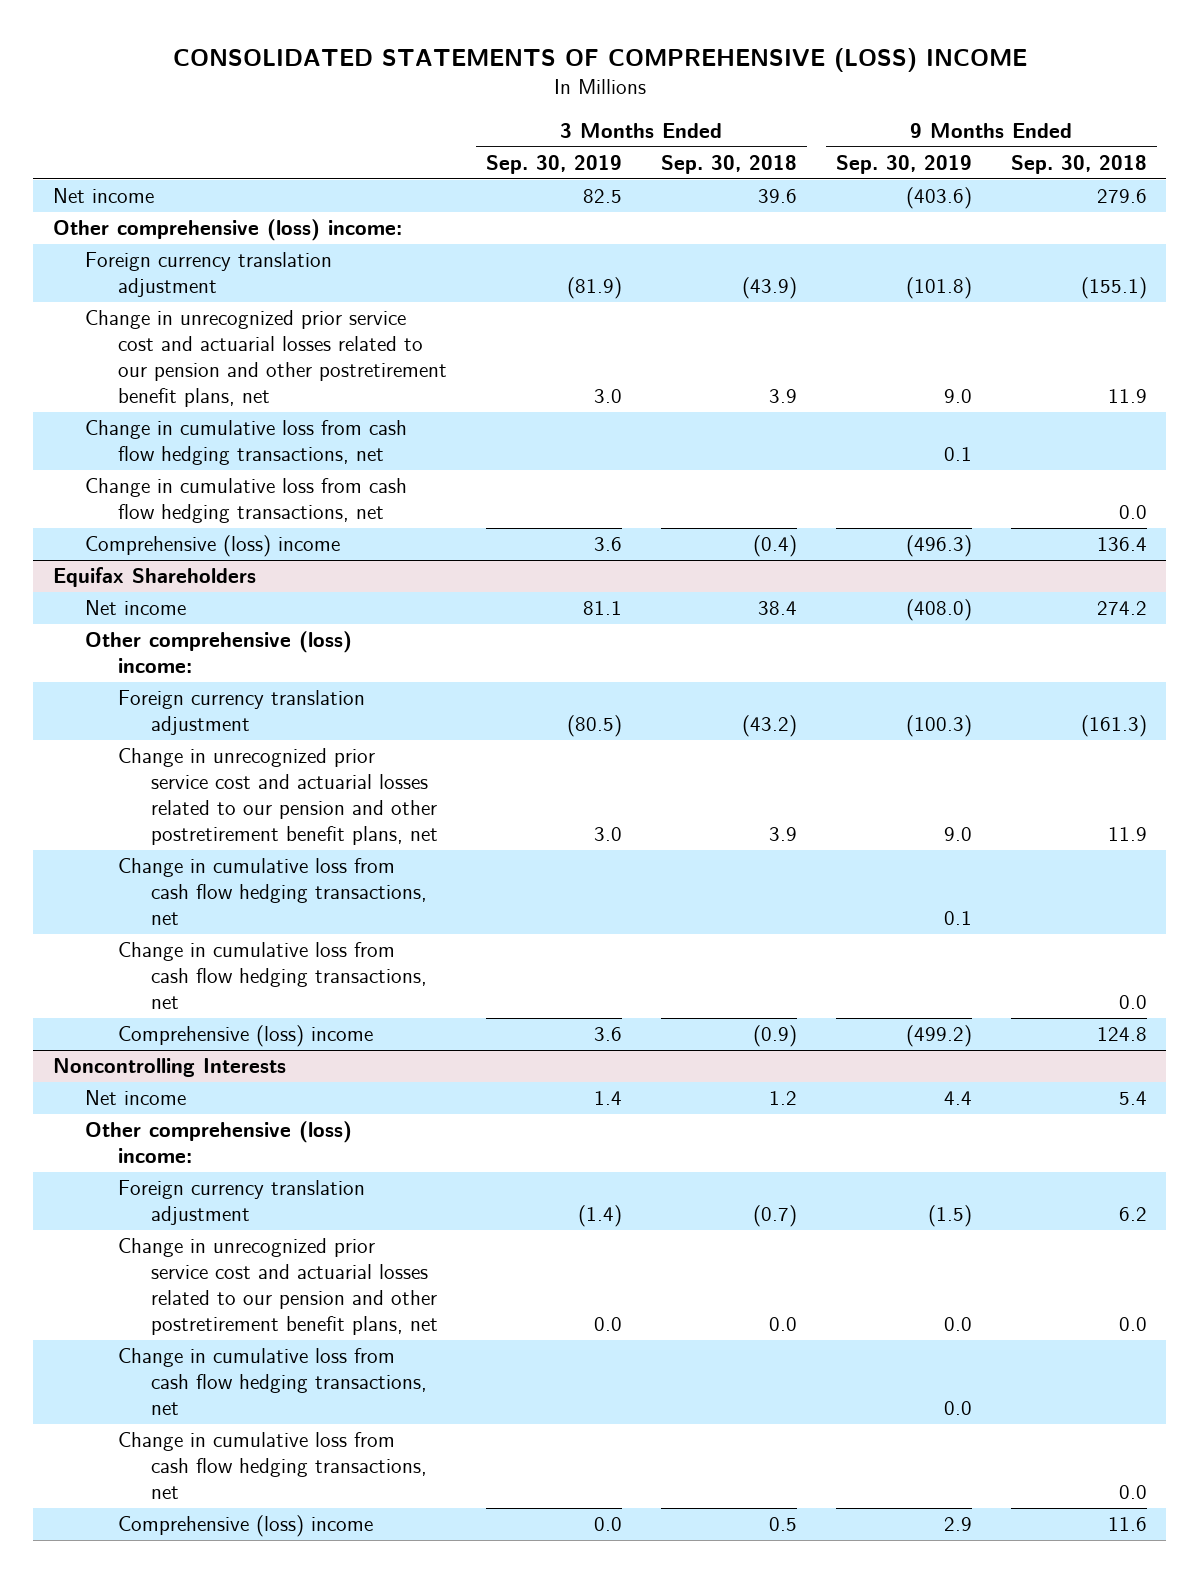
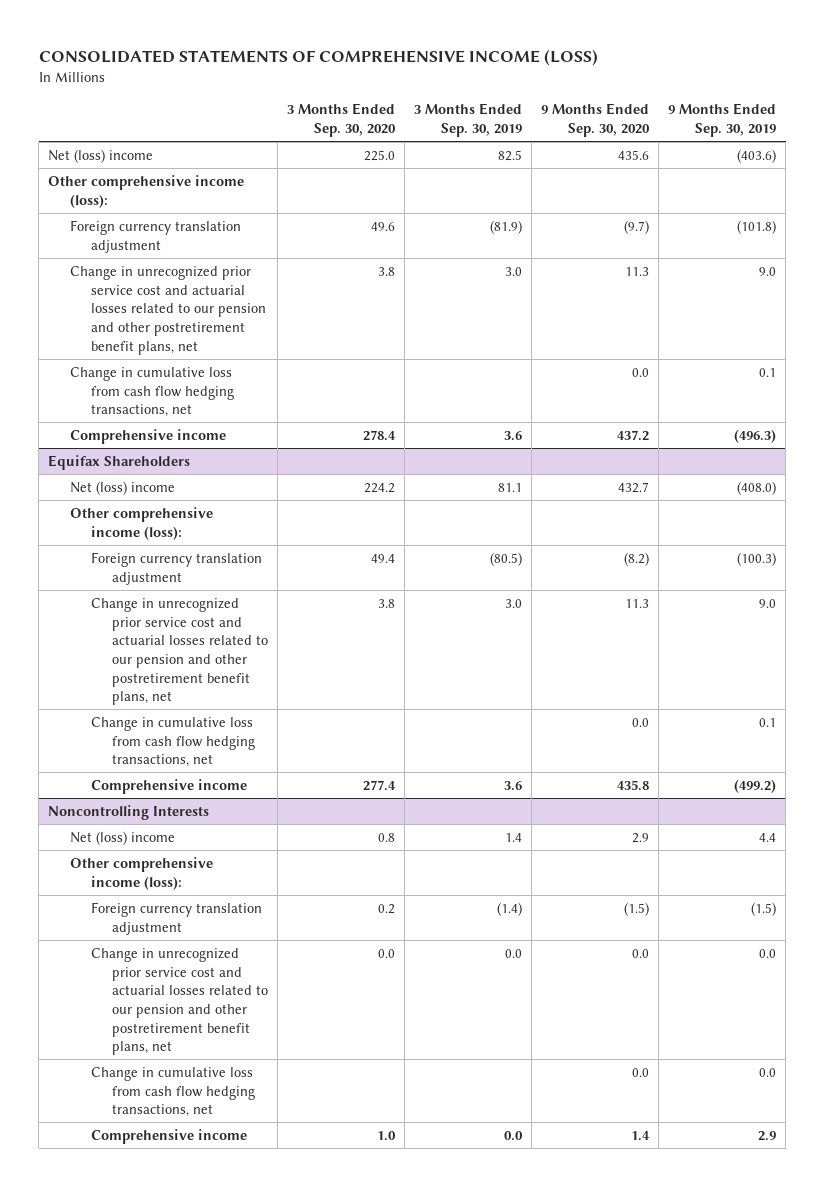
[172,47,1027,72] CONSOLIDATED STATEMENTS OF COMPREHENSIVE (LOSS) INCOME -> [38,48,598,66] CONSOLIDATED STATEMENTS OF COMPREHENSIVE INCOME (LOSS)
[660,155,797,175] Sep. 30, 2018 -> none
[1010,155,1147,175] Sep. 30, 2018 -> none
none -> [286,103,396,137] 3 Months Ended Sep. 30, 2020
none -> [541,103,651,137] 9 Months Ended Sep. 30, 2020
[52,188,154,204] Net income -> [48,148,154,163] Net (loss) income
[52,219,402,242] Other comprehensive (loss) income: -> [48,174,245,208] Other comprehensive income (loss):
[85,478,408,524] Change in cumulative loss from cash flow hedging transactions, net -> none
[85,535,341,558] Comprehensive (loss) income -> [69,428,226,444] Comprehensive income
[85,600,187,616] Net income -> [69,480,175,495] Net (loss) income
[85,631,353,674] Other comprehensive (loss) income: -> [69,506,213,540] Other comprehensive income (loss):
[117,942,427,1010] Change in cumulative loss from cash flow hedging transactions, net -> none
[117,1025,373,1048] Comprehensive (loss) income -> [90,778,247,794] Comprehensive income
[85,1090,187,1106] Net income -> [69,830,175,845] Net (loss) income
[85,1121,353,1164] Other comprehensive (loss) income: -> [69,856,213,890] Other comprehensive income (loss):
[117,1432,427,1500] Change in cumulative loss from cash flow hedging transactions, net -> none
[117,1515,373,1538] Comprehensive (loss) income -> [90,1128,247,1144] Comprehensive income

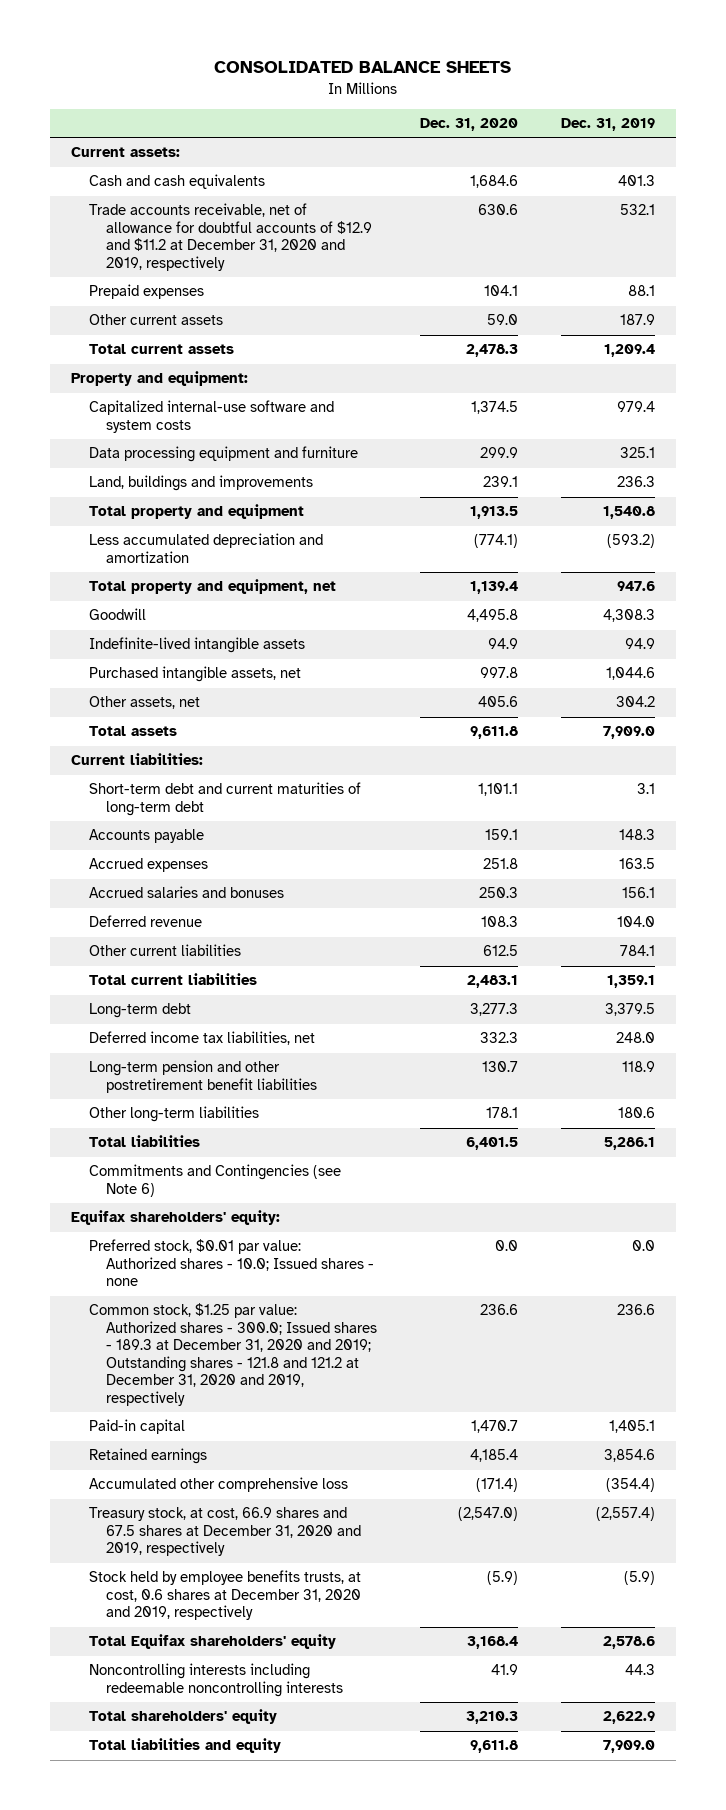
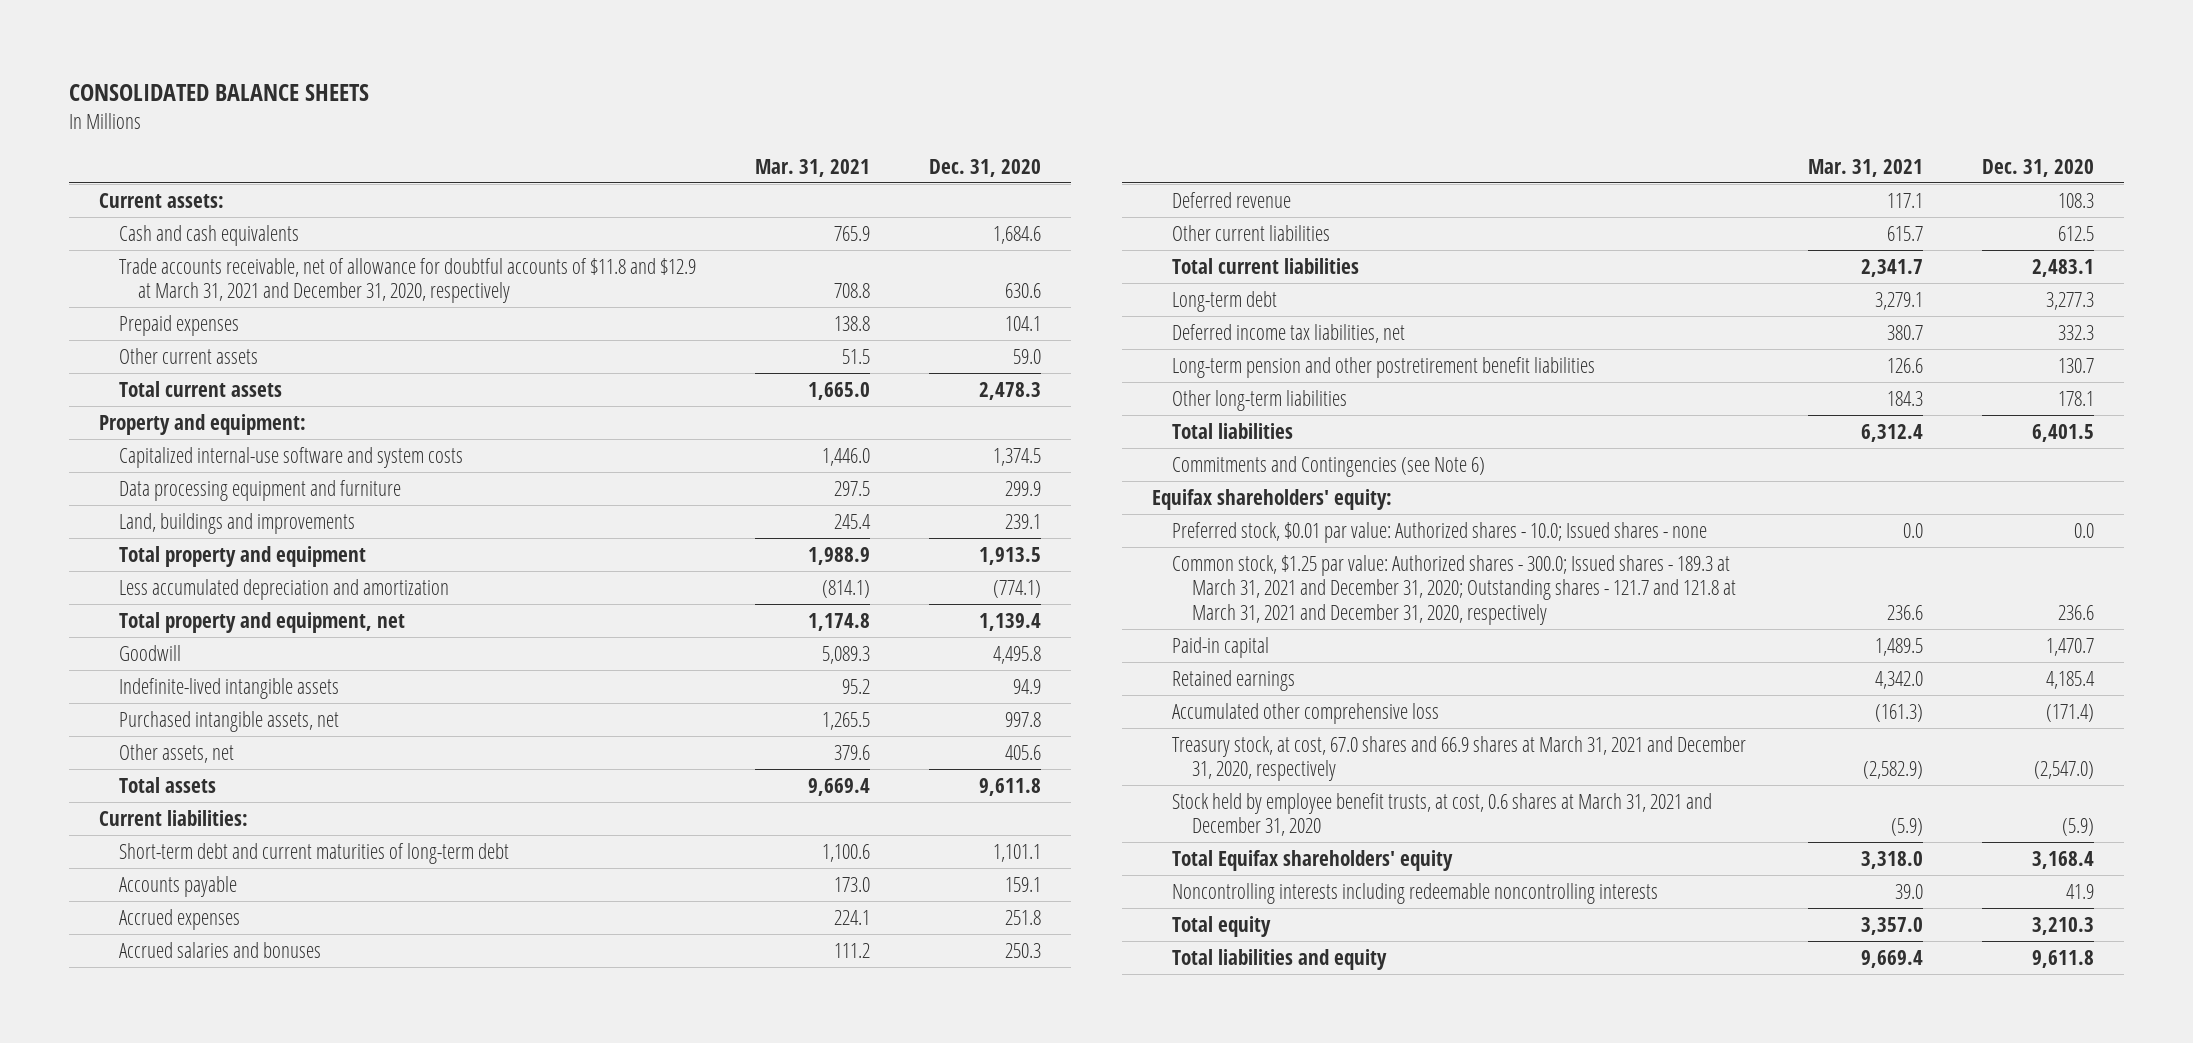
[560,118,655,132] Dec. 31, 2019 -> none
none -> [754,158,870,177] Mar. 31, 2021
[88,203,373,271] Trade accounts receivable, net of allowance for doubtful accounts of $12.9 and $11.2 at December 31, 2020 and 2019, respectively -> [118,257,696,304] Trade accounts receivable, net of allowance for doubtful accounts of $11.8 and $12.9 at March 31, 2021 and December 31, 2020, respectively
[88,1303,378,1406] Common stock, $1.25 par value: Authorized shares - 300.0; Issued shares - 189.3 at December 31, 2020 and 2019; Outstanding shares - 121.8 and 121.2 at December 31, 2020 and 2019, respectively -> [1172,554,1737,626] Common stock, $1.25 par value: Authorized shares - 300.0; Issued shares - 189.3 at March 31, 2021 and December 31, 2020; Outstanding shares - 121.7 and 121.8 at March 31, 2021 and December 31, 2020, respectively
[88,1507,362,1557] Treasury stock, at cost, 66.9 shares and 67.5 shares at December 31, 2020 and 2019, respectively -> [1172,735,1747,782] Treasury stock, at cost, 67.0 shares and 66.9 shares at March 31, 2021 and December 31, 2020, respectively
[88,1570,362,1621] Stock held by employee benefits trusts, at cost, 0.6 shares at December 31, 2020 and 2019, respectively -> [1172,792,1713,837] Stock held by employee benefit trusts, at cost, 0.6 shares at March 31, 2021 and December 31, 2020
[88,1709,277,1725] Total shareholders' equity -> [1172,915,1272,937] Total equity

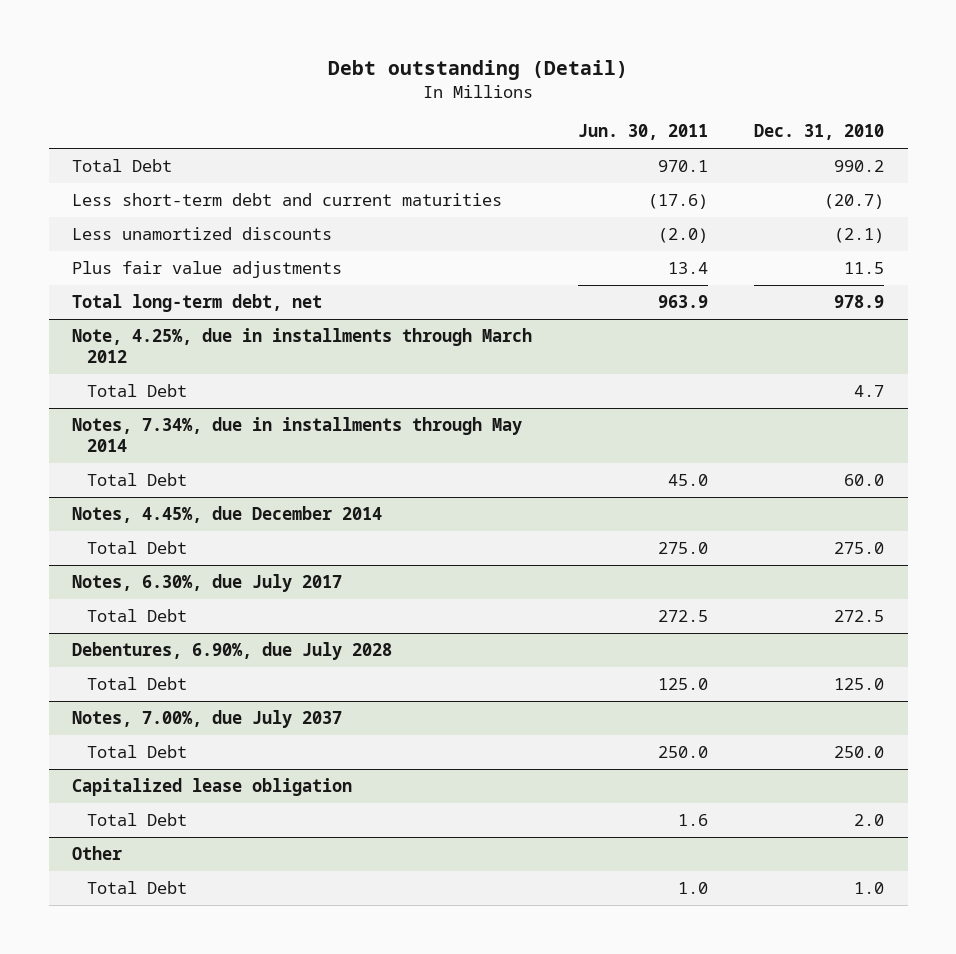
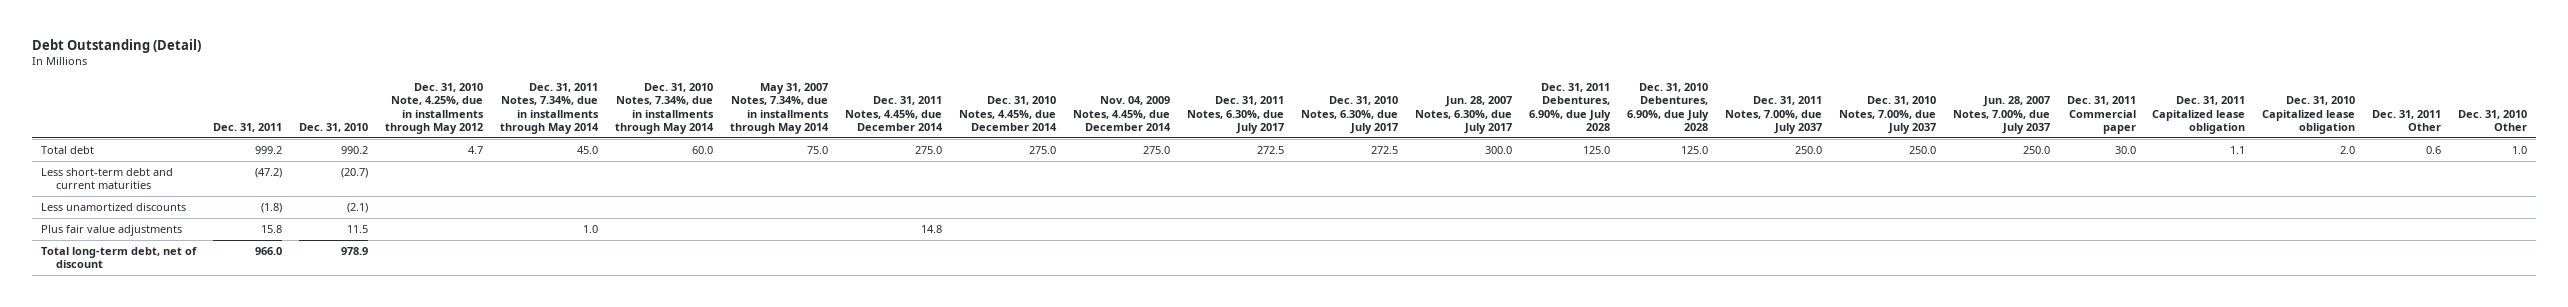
[328,59,629,80] Debt outstanding (Detail) -> [32,38,202,53] Debt Outstanding (Detail)
[578,124,709,141] Jun. 30, 2011 -> none
none -> [212,123,282,133] Dec. 31, 2011
none -> [384,82,484,135] Dec. 31, 2010 Note, 4.25%, due in installments through May 2012
none -> [499,82,599,135] Dec. 31, 2011 Notes, 7.34%, due in installments through May 2014
none -> [614,82,714,135] Dec. 31, 2010 Notes, 7.34%, due in installments through May 2014
none -> [729,82,829,135] May 31, 2007 Notes, 7.34%, due in installments through May 2014
none -> [844,96,943,132] Dec. 31, 2011 Notes, 4.45%, due December 2014
none -> [958,96,1057,132] Dec. 31, 2010 Notes, 4.45%, due December 2014
none -> [1072,96,1171,132] Nov. 04, 2009 Notes, 4.45%, due December 2014
none -> [1186,96,1284,135] Dec. 31, 2011 Notes, 6.30%, due July 2017
none -> [1300,96,1398,135] Dec. 31, 2010 Notes, 6.30%, due July 2017
none -> [1414,96,1512,135] Jun. 28, 2007 Notes, 6.30%, due July 2017
none -> [1528,82,1611,132] Dec. 31, 2011 Debentures, 6.90%, due July 2028
none -> [1626,82,1709,132] Dec. 31, 2010 Debentures, 6.90%, due July 2028
none -> [1724,96,1822,135] Dec. 31, 2011 Notes, 7.00%, due July 2037
none -> [1838,96,1936,135] Dec. 31, 2010 Notes, 7.00%, due July 2037
none -> [1952,96,2050,135] Jun. 28, 2007 Notes, 7.00%, due July 2037
none -> [2066,96,2136,135] Dec. 31, 2011 Commercial paper
none -> [2152,96,2246,135] Dec. 31, 2011 Capitalized lease obligation
none -> [2262,96,2356,135] Dec. 31, 2010 Capitalized lease obligation
none -> [2372,109,2442,132] Dec. 31, 2011 Other
none -> [2458,109,2528,132] Dec. 31, 2010 Other
[71,158,172,172] Total Debt -> [40,145,94,154] Total debt
[71,327,532,364] Note, 4.25%, due in installments through March 2012 -> none
[86,383,187,397] Total Debt -> none
[71,416,522,453] Notes, 7.34%, due in installments through May 2014 -> none
[86,472,187,486] Total Debt -> none
[71,505,382,523] Notes, 4.45%, due December 2014 -> none
[86,540,187,554] Total Debt -> none
[71,573,342,592] Notes, 6.30%, due July 2017 -> none
[86,608,187,622] Total Debt -> none
[71,641,392,660] Debentures, 6.90%, due July 2028 -> none
[86,676,187,690] Total Debt -> none
[71,709,342,728] Notes, 7.00%, due July 2037 -> none
[86,744,187,758] Total Debt -> none
[71,777,352,796] Capitalized lease obligation -> none
[86,812,187,826] Total Debt -> none
[71,845,122,860] Other -> none
[86,880,187,894] Total Debt -> none
[71,293,322,312] Total long-term debt, net -> [40,246,197,269] Total long-term debt, net of discount

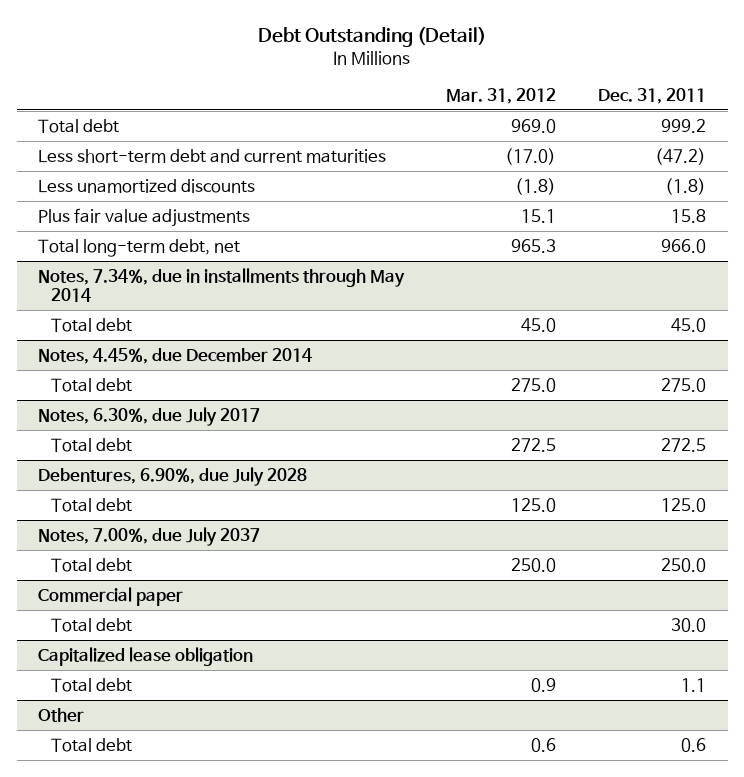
[298,123,368,133] Dec. 31, 2010 -> none
[384,82,484,135] Dec. 31, 2010 Note, 4.25%, due in installments through May 2012 -> none
[499,82,599,135] Dec. 31, 2011 Notes, 7.34%, due in installments through May 2014 -> none
[614,82,714,135] Dec. 31, 2010 Notes, 7.34%, due in installments through May 2014 -> none
[729,82,829,135] May 31, 2007 Notes, 7.34%, due in installments through May 2014 -> none
[844,96,943,132] Dec. 31, 2011 Notes, 4.45%, due December 2014 -> none
[958,96,1057,132] Dec. 31, 2010 Notes, 4.45%, due December 2014 -> none
[1072,96,1171,132] Nov. 04, 2009 Notes, 4.45%, due December 2014 -> none
[1186,96,1284,135] Dec. 31, 2011 Notes, 6.30%, due July 2017 -> none
[1300,96,1398,135] Dec. 31, 2010 Notes, 6.30%, due July 2017 -> none
[1414,96,1512,135] Jun. 28, 2007 Notes, 6.30%, due July 2017 -> none
[1528,82,1611,132] Dec. 31, 2011 Debentures, 6.90%, due July 2028 -> none
[1626,82,1709,132] Dec. 31, 2010 Debentures, 6.90%, due July 2028 -> none
[1724,96,1822,135] Dec. 31, 2011 Notes, 7.00%, due July 2037 -> none
[1838,96,1936,135] Dec. 31, 2010 Notes, 7.00%, due July 2037 -> none
[1952,96,2050,135] Jun. 28, 2007 Notes, 7.00%, due July 2037 -> none
[2066,96,2136,135] Dec. 31, 2011 Commercial paper -> none
[2152,96,2246,135] Dec. 31, 2011 Capitalized lease obligation -> none
[2262,96,2356,135] Dec. 31, 2010 Capitalized lease obligation -> none
[2372,109,2442,132] Dec. 31, 2011 Other -> none
[2458,109,2528,132] Dec. 31, 2010 Other -> none
none -> [446,87,557,104] Mar. 31, 2012
[40,246,197,269] Total long-term debt, net of discount -> [37,238,240,257] Total long-term debt, net
none -> [37,267,405,302] Notes, 7.34%, due in installments through May 2014
none -> [51,317,133,332] Total debt
none -> [37,347,312,364] Notes, 4.45%, due December 2014
none -> [51,377,133,392] Total debt
none -> [37,406,260,426] Notes, 6.30%, due July 2017
none -> [51,437,133,452] Total debt
none -> [37,466,307,486] Debentures, 6.90%, due July 2028
none -> [51,497,133,512] Total debt
none -> [37,526,260,546] Notes, 7.00%, due July 2037
none -> [51,557,133,572] Total debt
none -> [37,586,183,606] Commercial paper
none -> [51,617,133,632] Total debt
none -> [37,646,253,666] Capitalized lease obligation
none -> [51,677,133,692] Total debt
none -> [37,707,84,722] Other
none -> [51,737,133,752] Total debt

